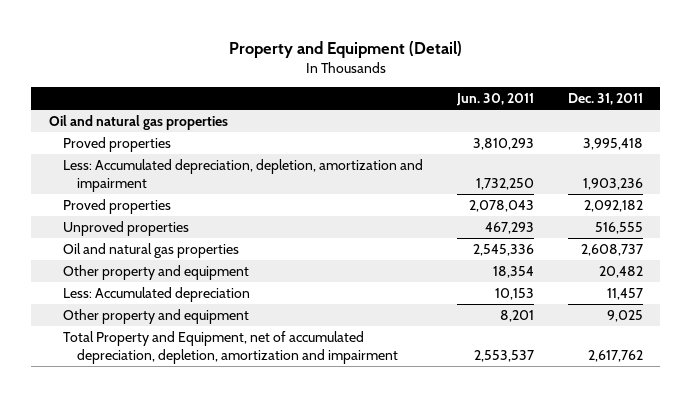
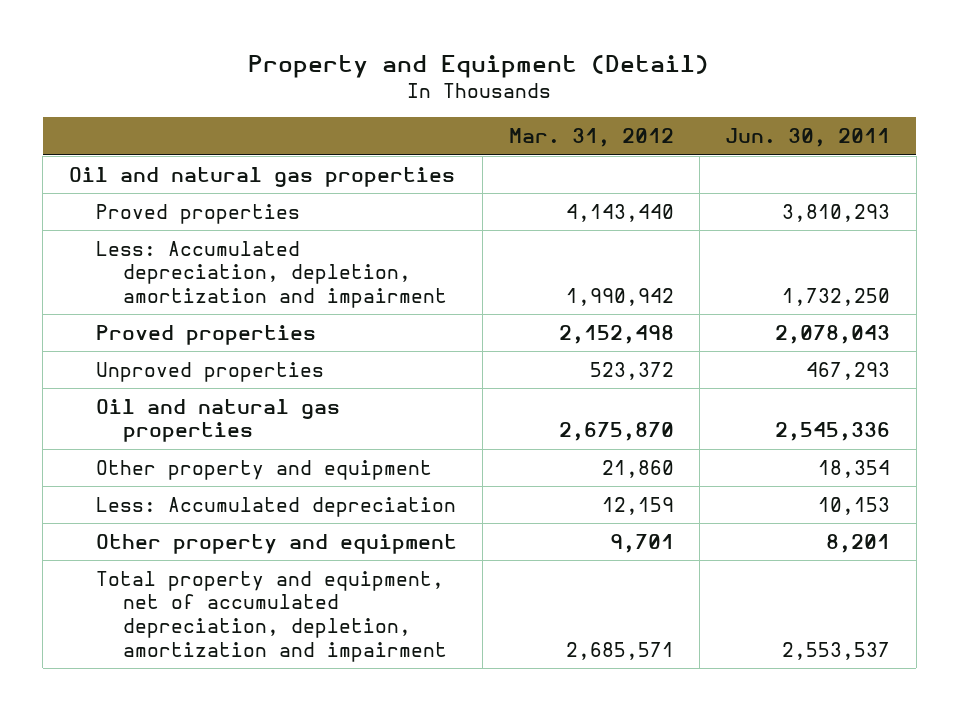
[568,93,644,106] Dec. 31, 2011 -> none
none -> [508,128,674,148] Mar. 31, 2012
[62,331,399,364] Total Property and Equipment, net of accumulated depreciation, depletion, amortization and impairment -> [95,570,448,662] Total property and equipment, net of accumulated depreciation, depletion, amortization and impairment

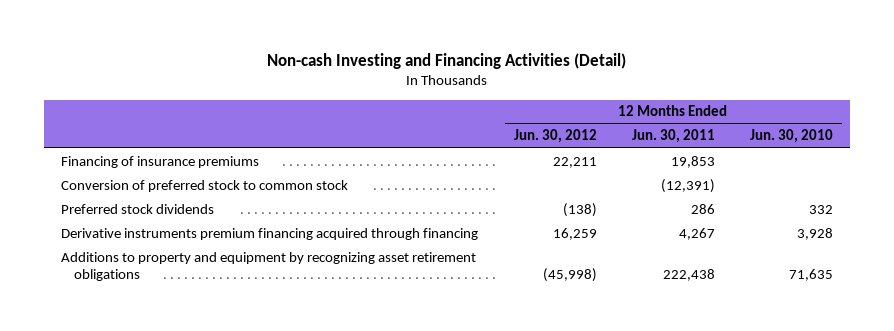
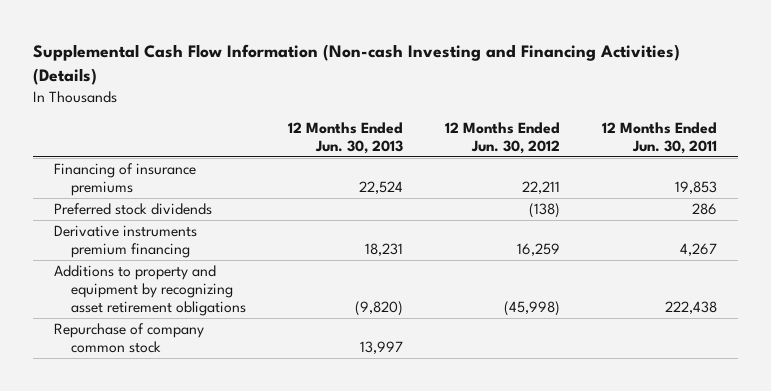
[267,53,627,70] Non-cash Investing and Financing Activities (Detail) -> [33,43,681,85] Supplemental Cash Flow Information (Non-cash Investing and Financing Activities) (Details)
[749,129,833,144] Jun. 30, 2010 -> none
none -> [287,121,403,154] 12 Months Ended Jun. 30, 2013
[61,179,349,192] Conversion of preferred stock to common stock -> none
[61,227,479,240] Derivative instruments premium financing acquired through financing -> [54,225,198,258] Derivative instruments premium financing
none -> [54,323,205,353] Repurchase of company common stock

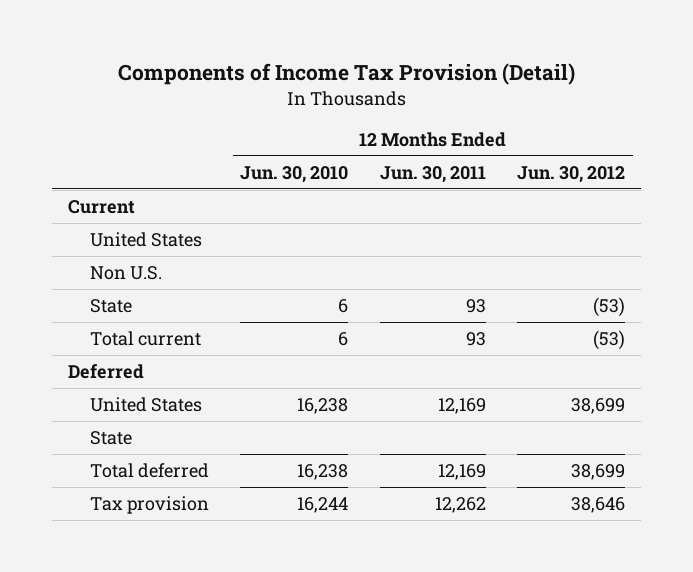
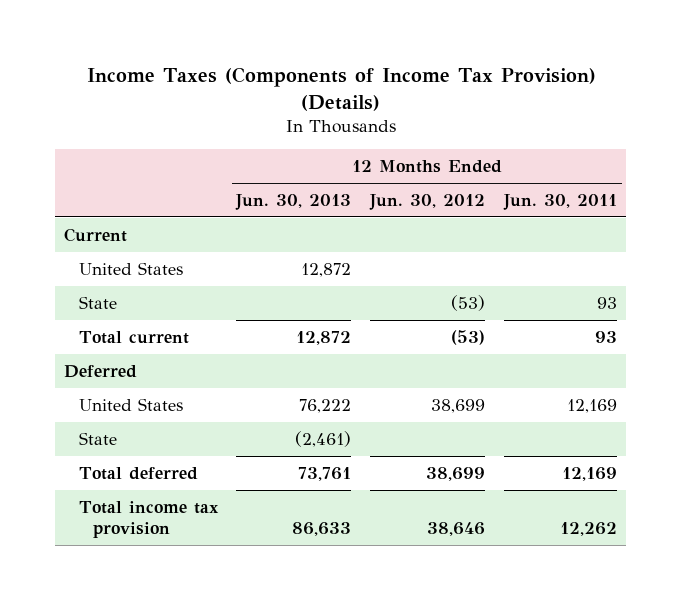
[117,63,575,86] Components of Income Tax Provision (Detail) -> [86,66,596,111] Income Taxes (Components of Income Tax Provision) (Details)
[240,165,349,183] Jun. 30, 2010 -> none
none -> [235,193,352,210] Jun. 30, 2013
[90,265,163,280] Non U.S. -> none
[90,495,210,514] Tax provision -> [78,500,219,538] Total income tax provision

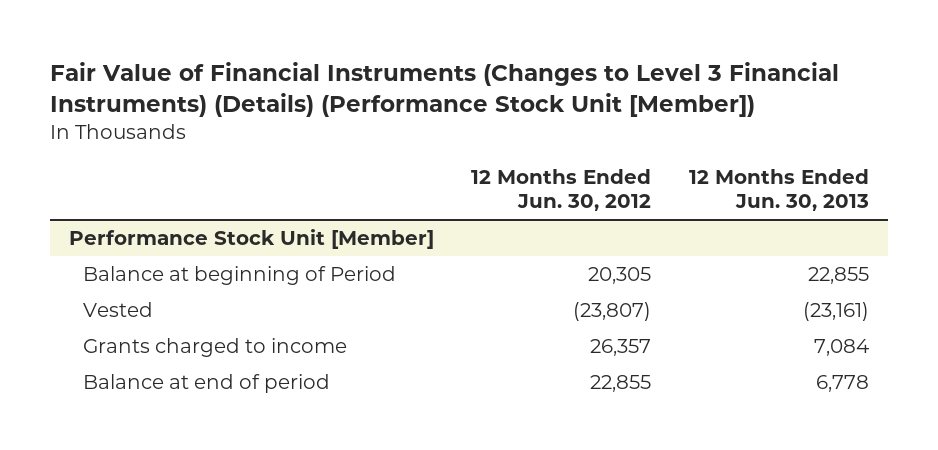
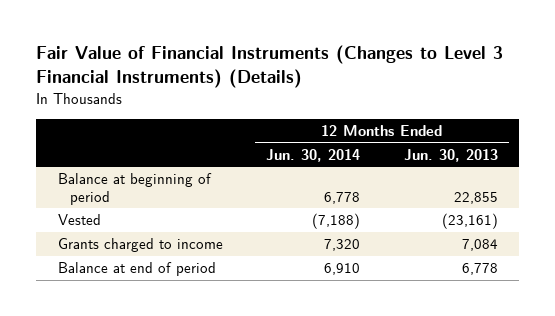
[49,61,839,117] Fair Value of Financial Instruments (Changes to Level 3 Financial Instruments) (Details) (Performance Stock Unit [Member]) -> [35,45,503,89] Fair Value of Financial Instruments (Changes to Level 3 Financial Instruments) (Details)
[471,168,652,212] 12 Months Ended Jun. 30, 2012 -> none
none -> [266,148,361,162] Jun. 30, 2014
[68,229,434,250] Performance Stock Unit [Member] -> none
[82,266,396,286] Balance at beginning of Period -> [57,173,212,205] Balance at beginning of period

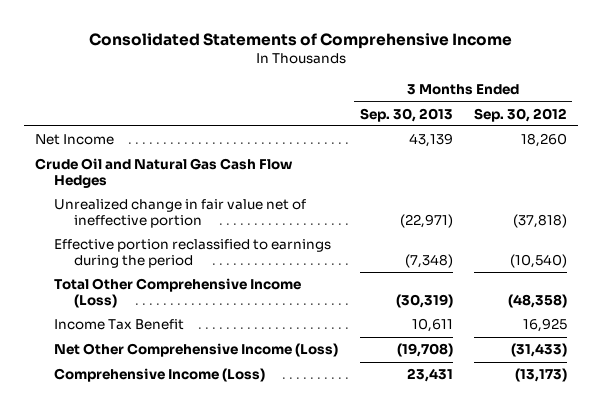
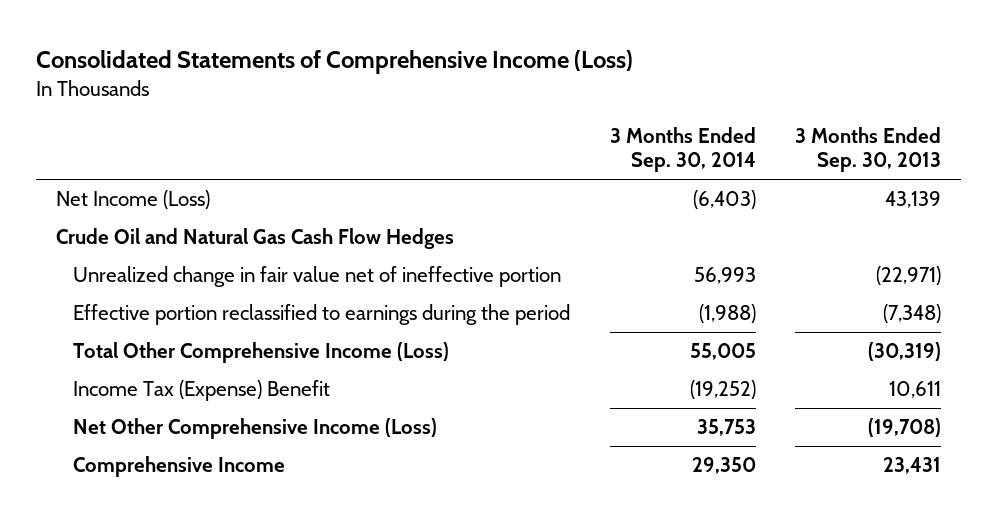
[88,33,512,50] Consolidated Statements of Comprehensive Income -> [35,50,633,75] Consolidated Statements of Comprehensive Income (Loss)
[474,107,568,122] Sep. 30, 2012 -> none
none -> [609,127,756,173] 3 Months Ended Sep. 30, 2014
[34,134,114,146] Net Income -> [55,190,210,210] Net Income (Loss)
[54,319,185,331] Income Tax Benefit -> [73,380,331,402] Income Tax (Expense) Benefit
[54,368,266,383] Comprehensive Income (Loss) -> [73,456,286,478] Comprehensive Income

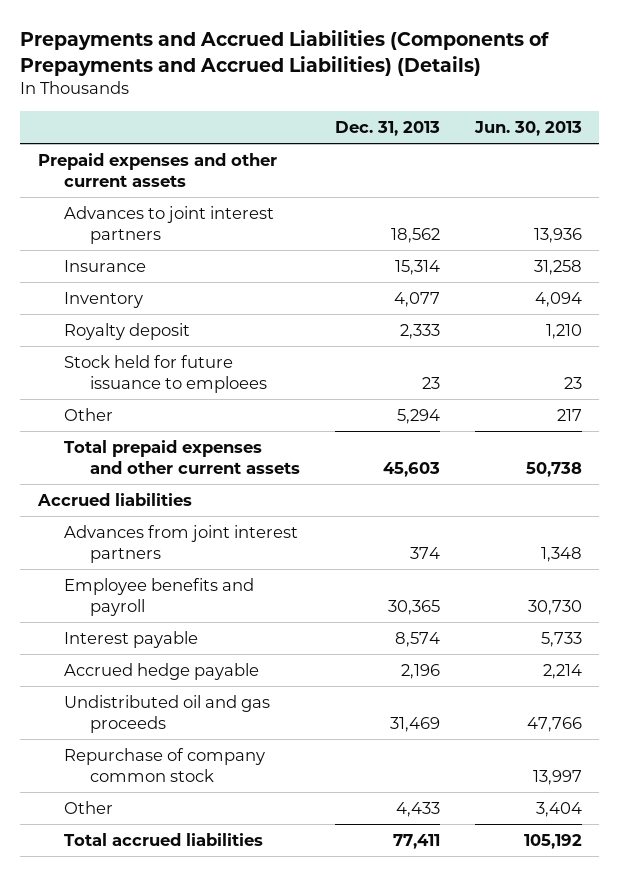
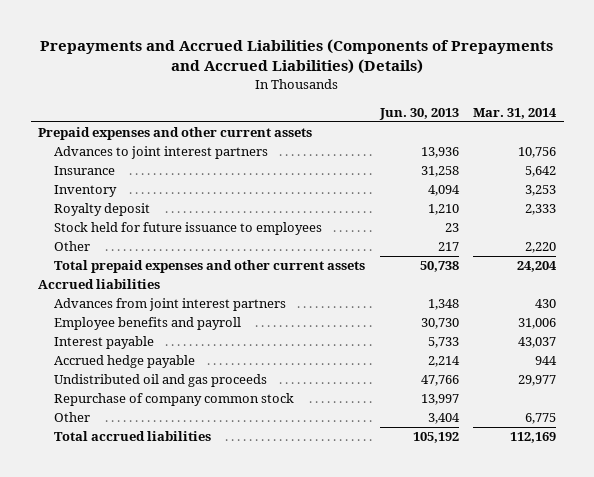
[334,120,440,136] Dec. 31, 2013 -> none
none -> [473,107,558,119] Mar. 31, 2014
[63,354,268,393] Stock held for future issuance to emploees -> [53,222,322,236] Stock held for future issuance to employees

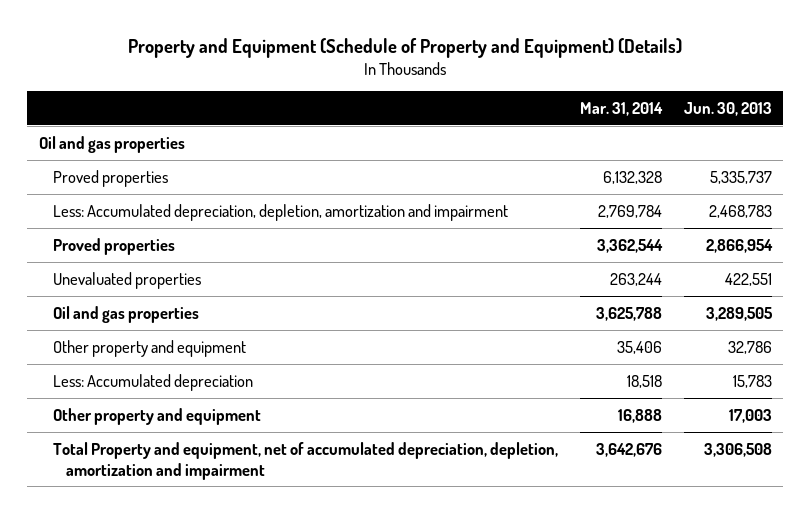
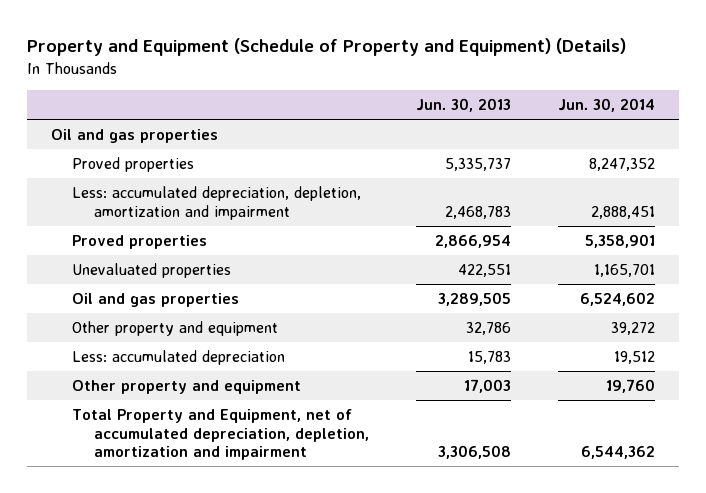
[579,101,663,116] Mar. 31, 2014 -> none
none -> [558,97,656,112] Jun. 30, 2014
[52,203,508,221] Less: Accumulated depreciation, depletion, amortization and impairment -> [72,186,362,220] Less: accumulated depreciation, depletion, amortization and impairment
[52,373,253,391] Less: Accumulated depreciation -> [72,350,286,366] Less: accumulated depreciation
[52,441,558,480] Total Property and equipment, net of accumulated depreciation, depletion, amortization and impairment -> [72,409,370,461] Total Property and Equipment, net of accumulated depreciation, depletion, amortization and impairment

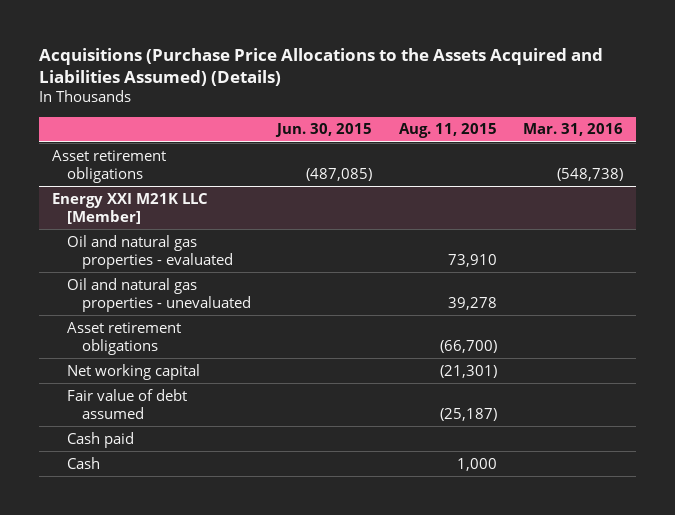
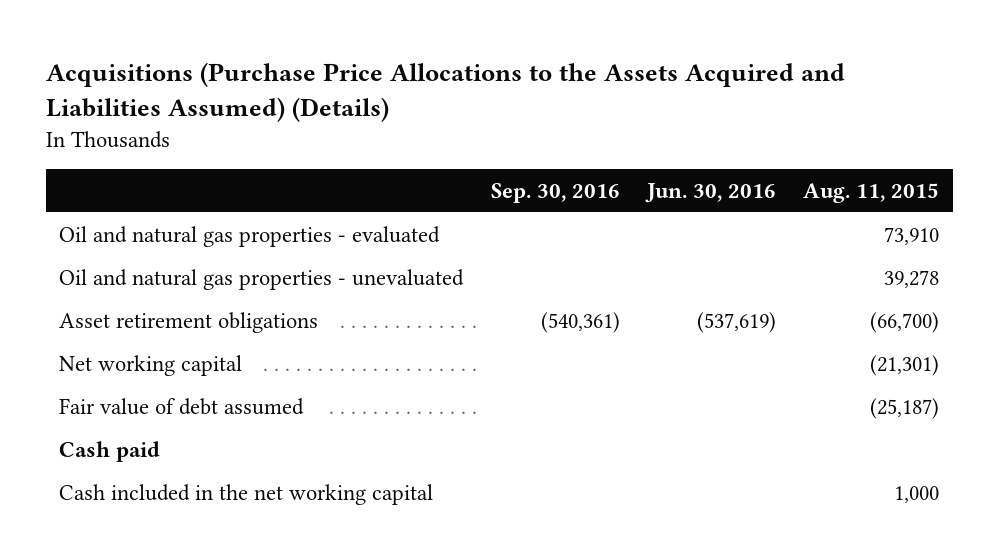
[275,123,373,138] Jun. 30, 2015 -> none
[523,123,624,137] Mar. 31, 2016 -> none
none -> [490,182,620,203] Sep. 30, 2016
none -> [644,182,776,203] Jun. 30, 2016
[52,149,167,183] Asset retirement obligations -> none
[52,192,209,224] Energy XXI M21K LLC [Member] -> none
[67,456,101,469] Cash -> [59,483,434,505] Cash included in the net working capital

